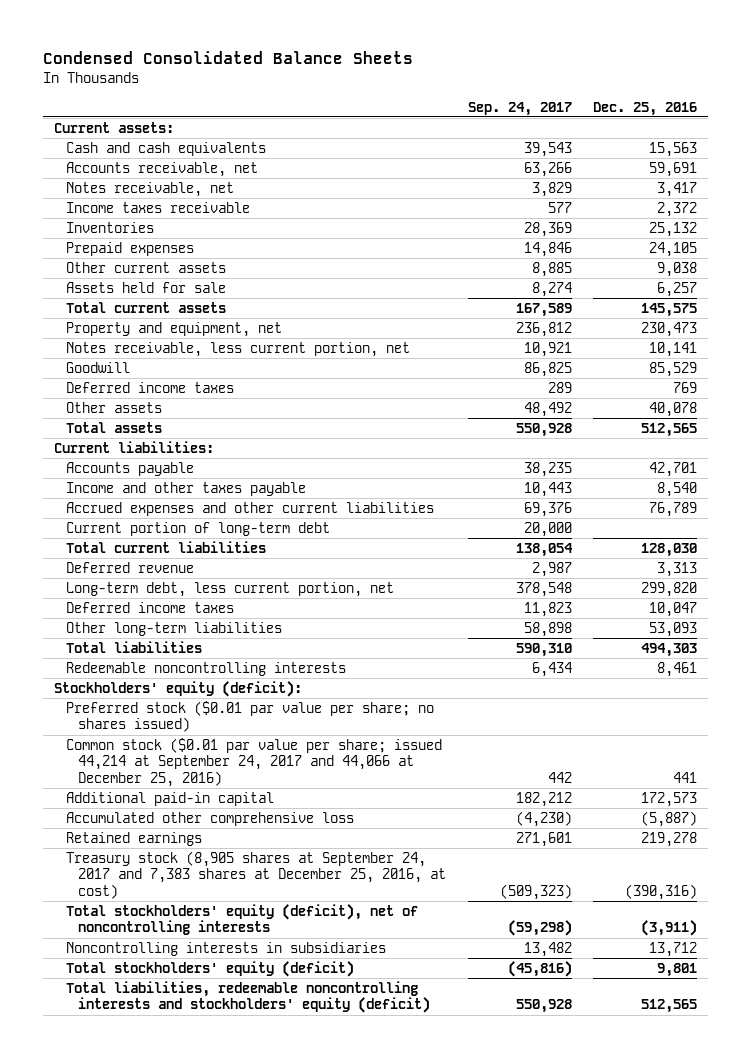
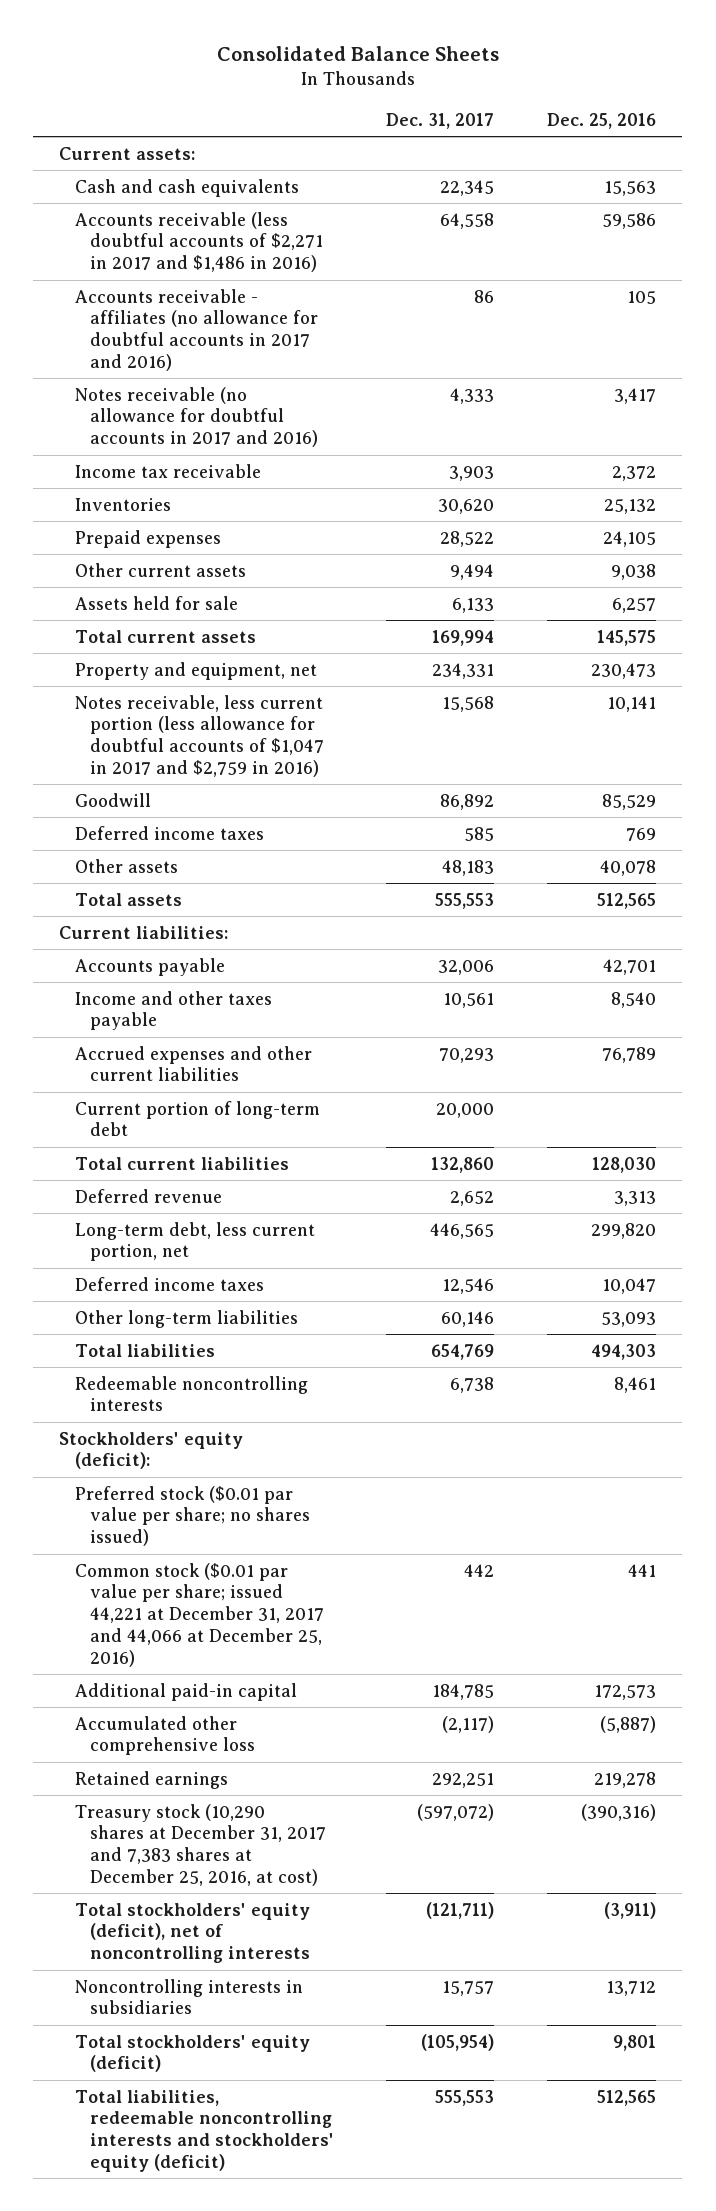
[43,51,414,65] Condensed Consolidated Balance Sheets -> [216,45,499,61] Consolidated Balance Sheets
[467,101,572,116] Sep. 24, 2017 -> none
none -> [386,112,495,129] Dec. 31, 2017
[65,161,258,177] Accounts receivable, net -> none
none -> [74,211,323,273] Accounts receivable (less doubtful accounts of $2,271 in 2017 and $1,486 in 2016)
none -> [74,288,318,371] Accounts receivable - affiliates (no allowance for doubtful accounts in 2017 and 2016)
[65,181,234,197] Notes receivable, net -> [74,386,318,448] Notes receivable (no allowance for doubtful accounts in 2017 and 2016)
[65,201,250,213] Income taxes receivable -> [74,463,261,478] Income tax receivable
[65,341,410,357] Notes receivable, less current portion, net -> [74,694,324,777] Notes receivable, less current portion (less allowance for doubtful accounts of $1,047 in 2017 and $2,759 in 2016)
[65,737,442,787] Common stock ($0.01 par value per share; issued 44,214 at September 24, 2017 and 44,066 at December 25, 2016) -> [74,1562,324,1667] Common stock ($0.01 par value per share; issued 44,221 at December 31, 2017 and 44,066 at December 25, 2016)
[65,850,447,899] Treasury stock (8,905 shares at September 24, 2017 and 7,383 shares at December 25, 2016, at cost) -> [74,1803,326,1886] Treasury stock (10,290 shares at December 31, 2017 and 7,383 shares at December 25, 2016, at cost)

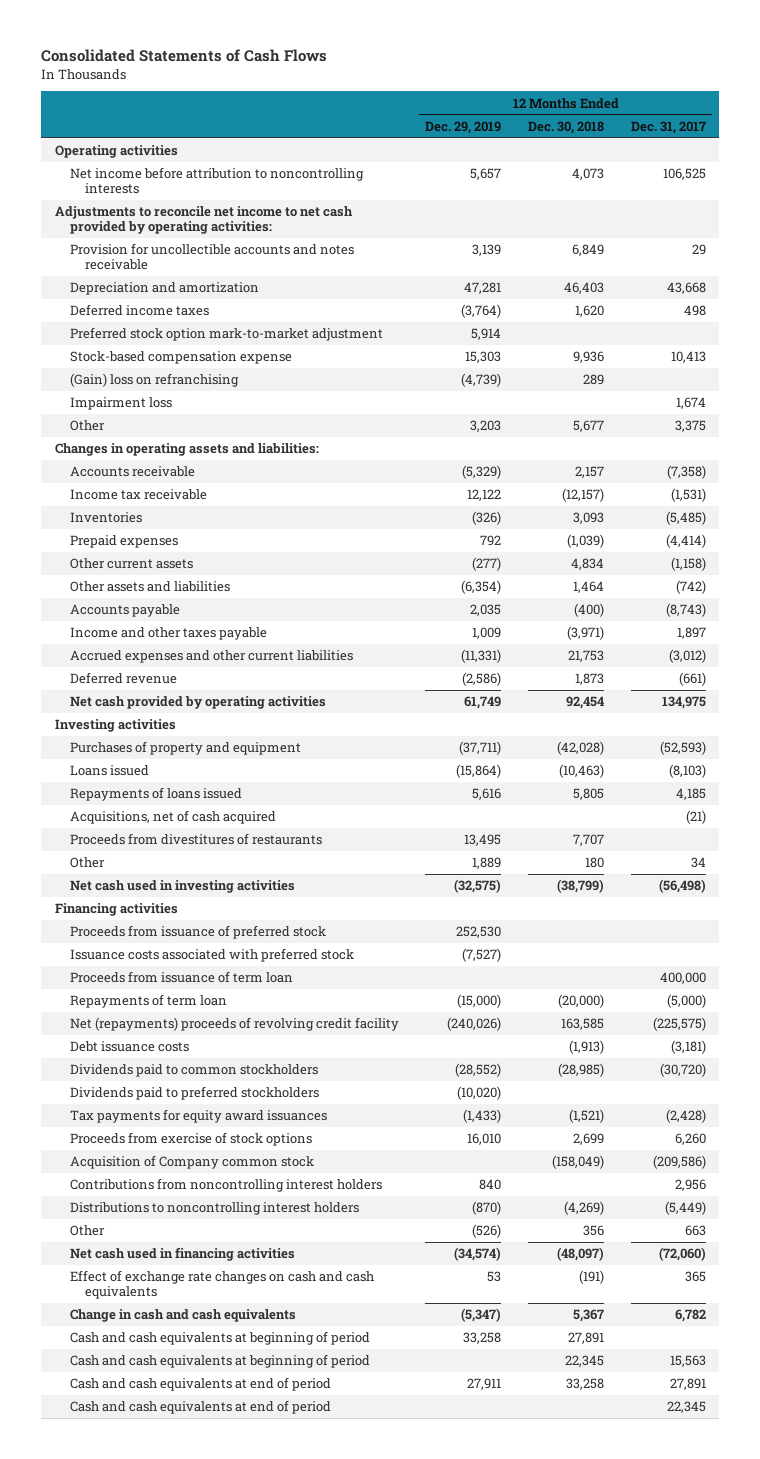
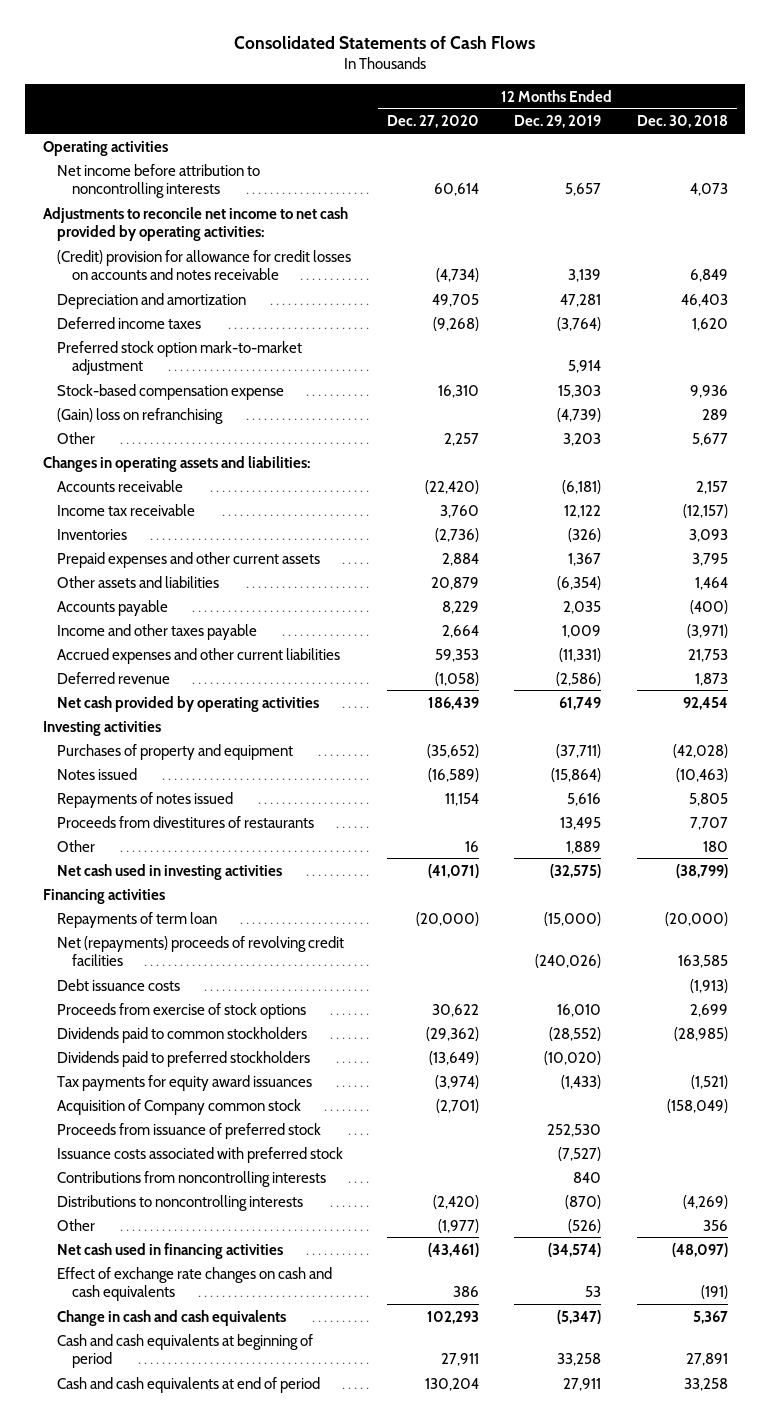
[630,120,706,134] Dec. 31, 2017 -> none
none -> [386,115,479,129] Dec. 27, 2020
[69,243,354,271] Provision for uncollectible accounts and notes receivable -> [57,249,352,280] (Credit) provision for allowance for credit losses on accounts and notes receivable
[69,397,172,411] Impairment loss -> none
[462,465,502,480] (5,329) -> [562,479,602,494] (6,181)
[69,558,193,570] Other current assets -> none
[69,535,178,549] Prepaid expenses -> [57,551,321,568] Prepaid expenses and other current assets
[480,535,502,547] 792 -> [568,552,602,566] 1,367
[567,534,605,549] (1,039) -> [691,552,728,566] 3,795
[69,810,276,825] Acquisitions, net of cash acquired -> none
[69,765,149,777] Loans issued -> [57,767,138,780] Notes issued
[69,787,242,802] Repayments of loans issued -> [57,791,234,808] Repayments of notes issued
[69,971,293,984] Proceeds from issuance of term loan -> none
[69,1017,399,1032] Net (repayments) proceeds of revolving credit facility -> [57,935,345,966] Net (repayments) proceeds of revolving credit facilities
[69,1132,312,1147] Proceeds from exercise of stock options -> [57,1002,307,1019] Proceeds from exercise of stock options
[69,925,326,940] Proceeds from issuance of preferred stock -> [57,1122,322,1139] Proceeds from issuance of preferred stock
[69,948,354,963] Issuance costs associated with preferred stock -> [57,1146,344,1163] Issuance costs associated with preferred stock
[69,1178,382,1193] Contributions from noncontrolling interest holders -> [57,1170,327,1187] Contributions from noncontrolling interests
[69,1202,359,1216] Distributions to noncontrolling interest holders -> [57,1194,304,1211] Distributions to noncontrolling interests
[69,1354,370,1369] Cash and cash equivalents at beginning of period -> none
[69,1400,331,1415] Cash and cash equivalents at end of period -> none

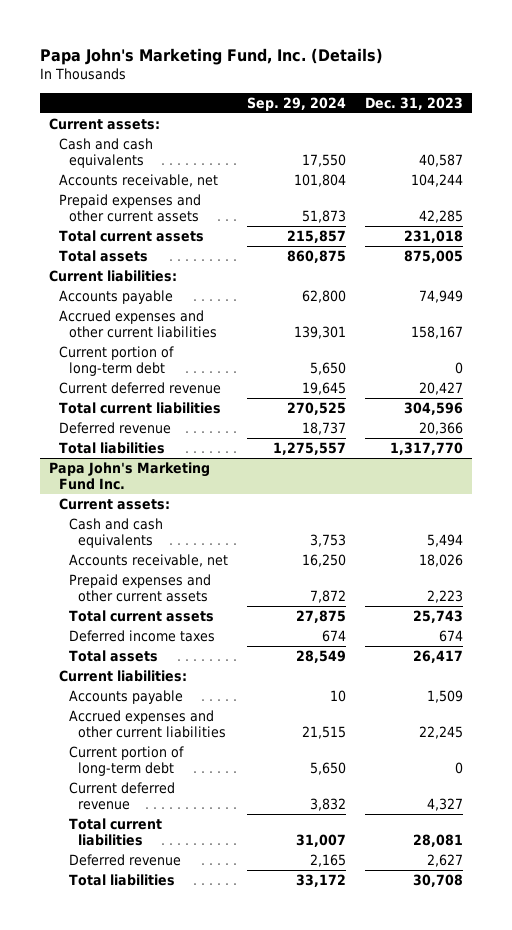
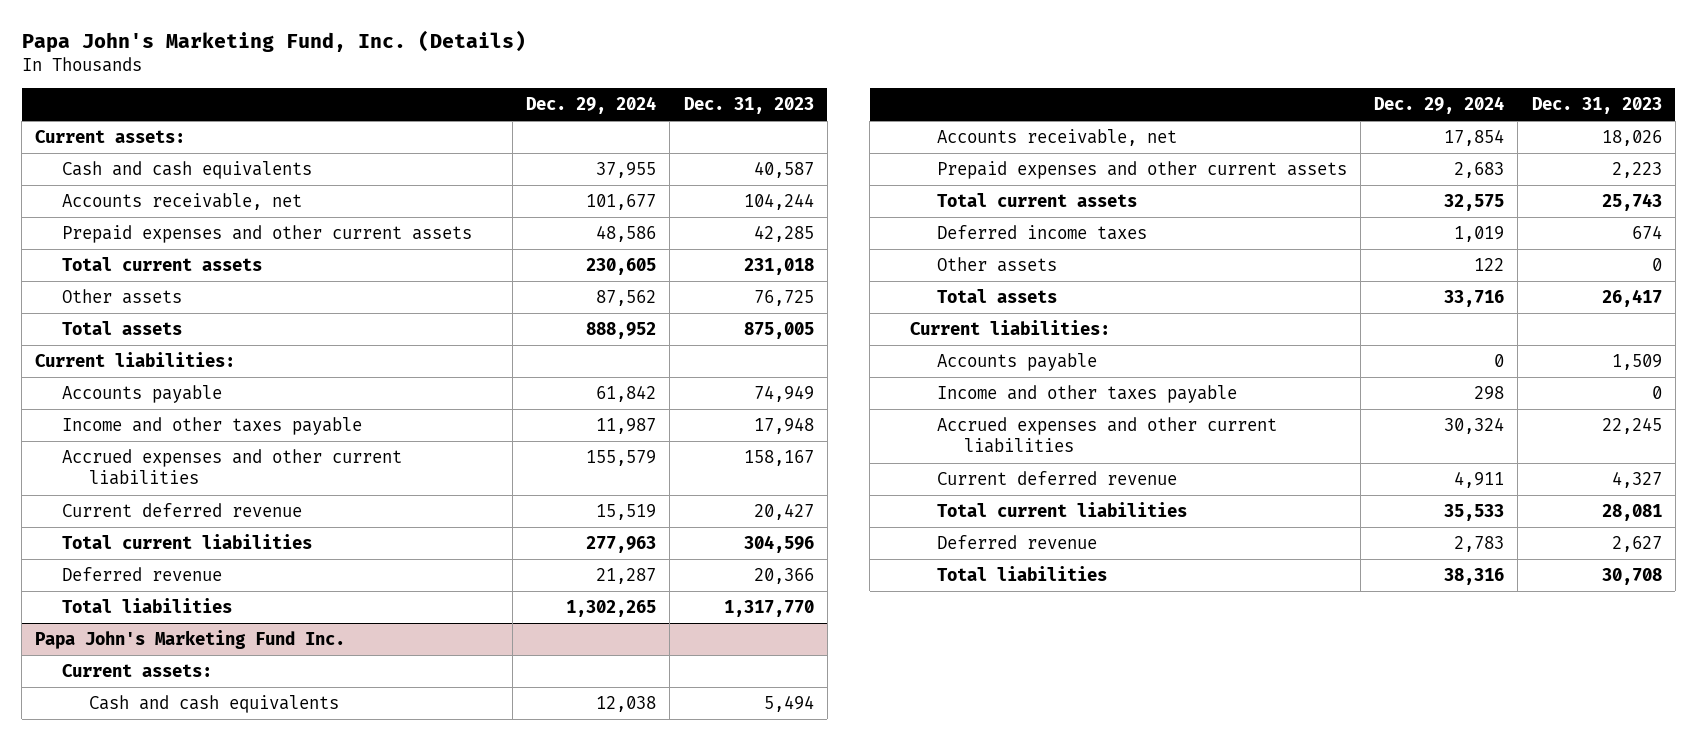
[246,97,346,112] Sep. 29, 2024 -> none
none -> [526,96,657,115] Dec. 29, 2024
none -> [62,289,183,305] Other assets
none -> [62,417,363,436] Income and other taxes payable
[58,345,174,377] Current portion of long-term debt -> none
none -> [936,257,1057,273] Other assets
none -> [936,385,1237,404] Income and other taxes payable
[68,745,184,777] Current portion of long-term debt -> none

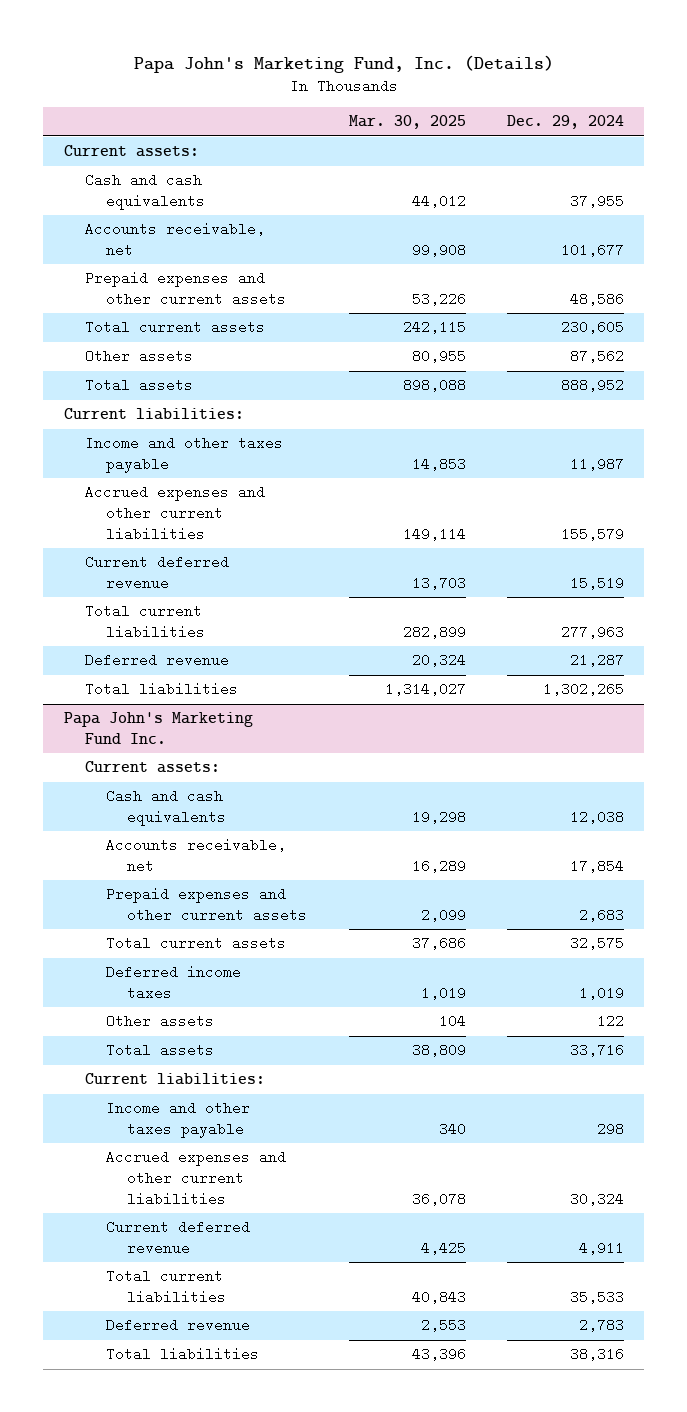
[683,97,814,115] Dec. 31, 2023 -> none
none -> [348,115,466,130] Mar. 30, 2025
[62,385,223,404] Accounts payable -> none
[936,353,1097,372] Accounts payable -> none

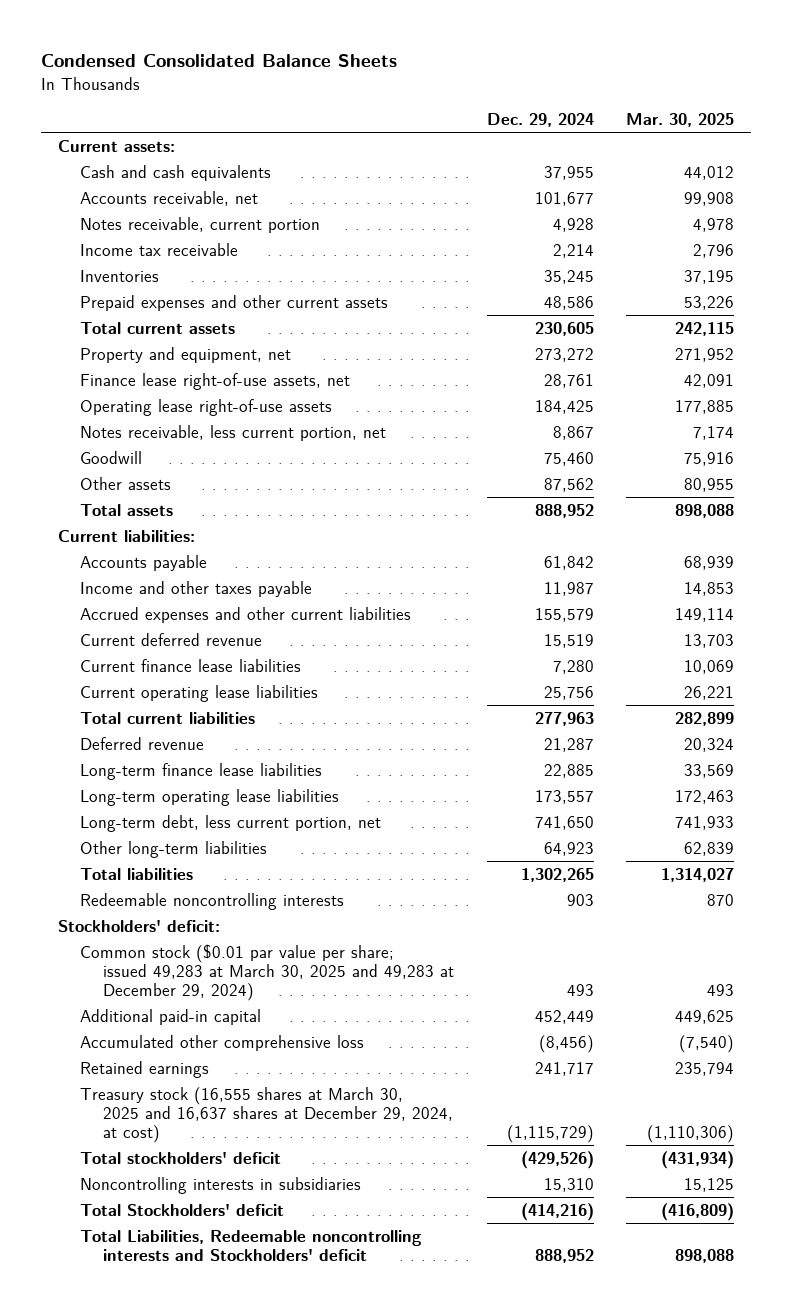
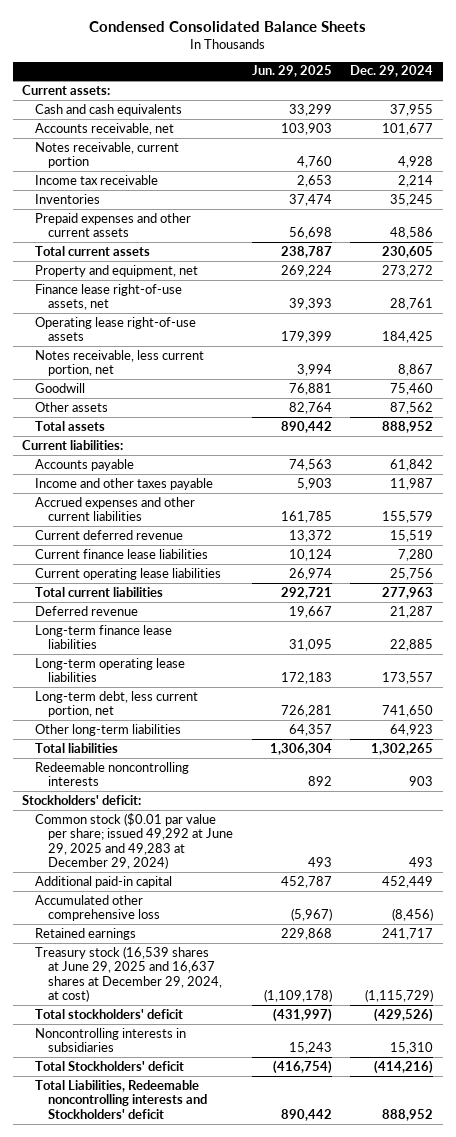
[626,113,735,128] Mar. 30, 2025 -> none
none -> [251,65,332,78] Jun. 29, 2025
[80,943,454,1002] Common stock ($0.01 par value per share; issued 49,283 at March 30, 2025 and 49,283 at December 29, 2024) -> [35,812,234,870] Common stock ($0.01 par value per share; issued 49,292 at June 29, 2025 and 49,283 at December 29, 2024)
[80,1086,453,1144] Treasury stock (16,555 shares at March 30, 2025 and 16,637 shares at December 29, 2024, at cost) -> [35,945,223,1003] Treasury stock (16,539 shares at June 29, 2025 and 16,637 shares at December 29, 2024, at cost)

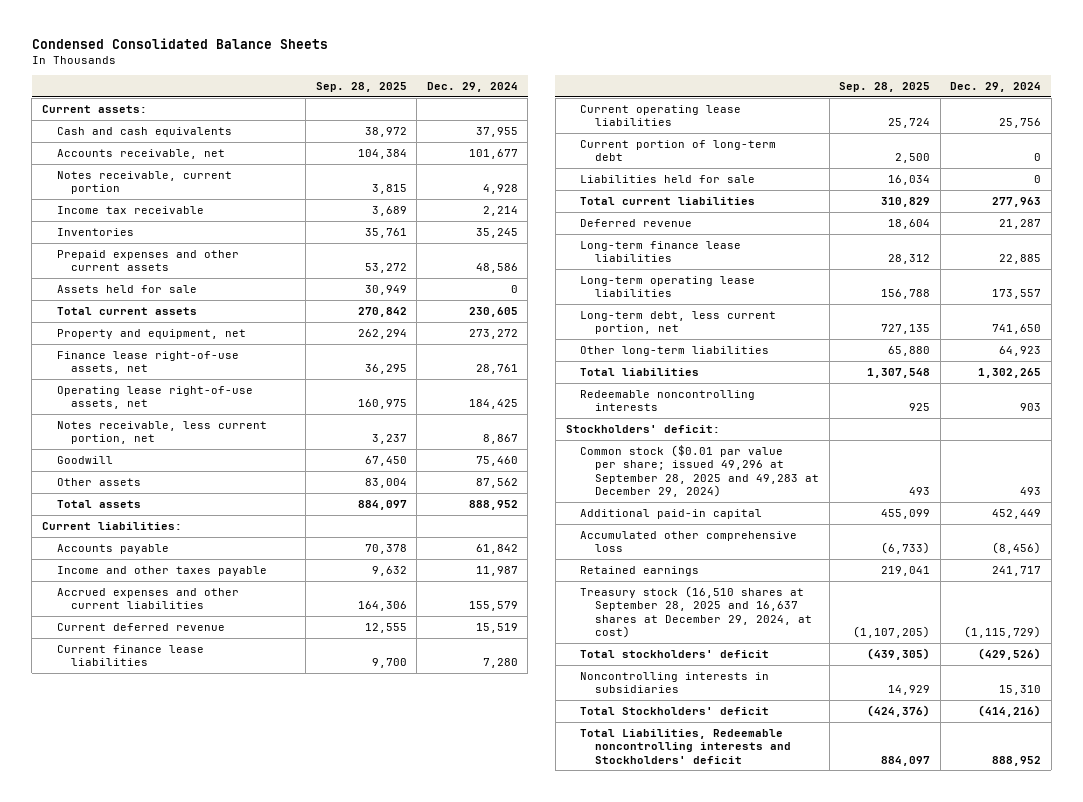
[251,65,332,78] Jun. 29, 2025 -> none
none -> [315,82,407,93] Sep. 28, 2025
none -> [56,285,197,294] Assets held for sale
[35,316,197,342] Operating lease right-of-use assets -> [56,386,253,410] Operating lease right-of-use assets, net
none -> [580,140,777,162] Current portion of long-term debt
none -> [580,175,756,184] Liabilities held for sale
[35,812,234,870] Common stock ($0.01 par value per share; issued 49,292 at June 29, 2025 and 49,283 at December 29, 2024) -> [580,445,819,497] Common stock ($0.01 par value per share; issued 49,296 at September 28, 2025 and 49,283 at December 29, 2024)
[35,945,223,1003] Treasury stock (16,539 shares at June 29, 2025 and 16,637 shares at December 29, 2024, at cost) -> [580,586,812,638] Treasury stock (16,510 shares at September 28, 2025 and 16,637 shares at December 29, 2024, at cost)

